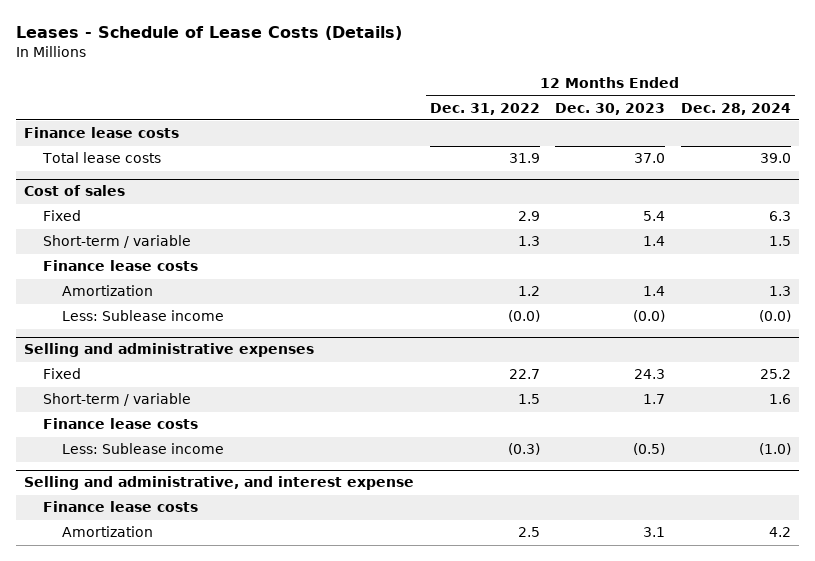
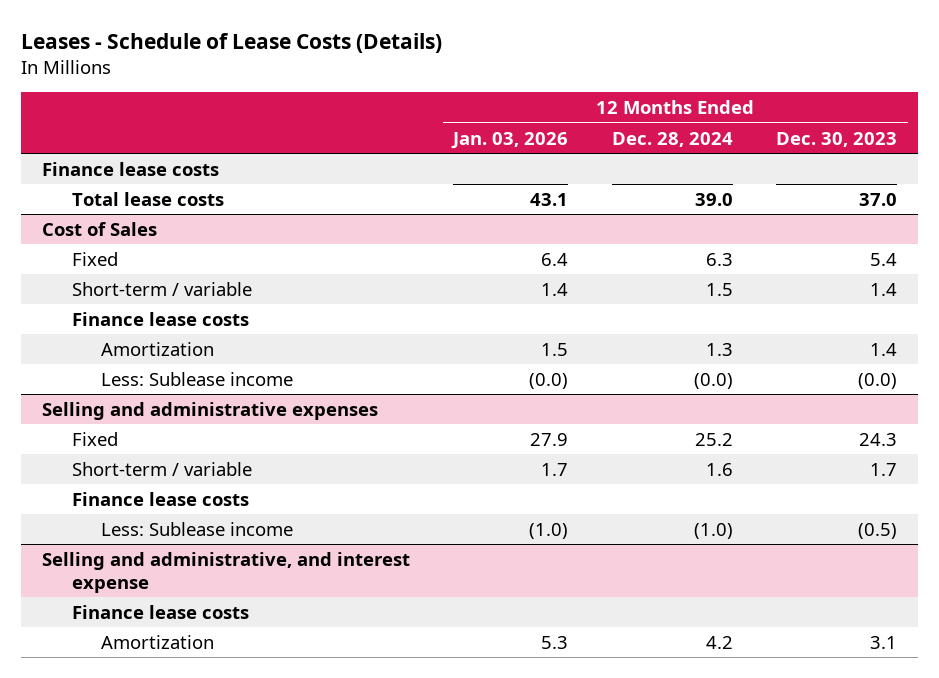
[429,102,540,115] Dec. 31, 2022 -> none
none -> [451,131,569,149] Jan. 03, 2026
[24,185,126,197] Cost of sales -> [42,221,158,236] Cost of Sales

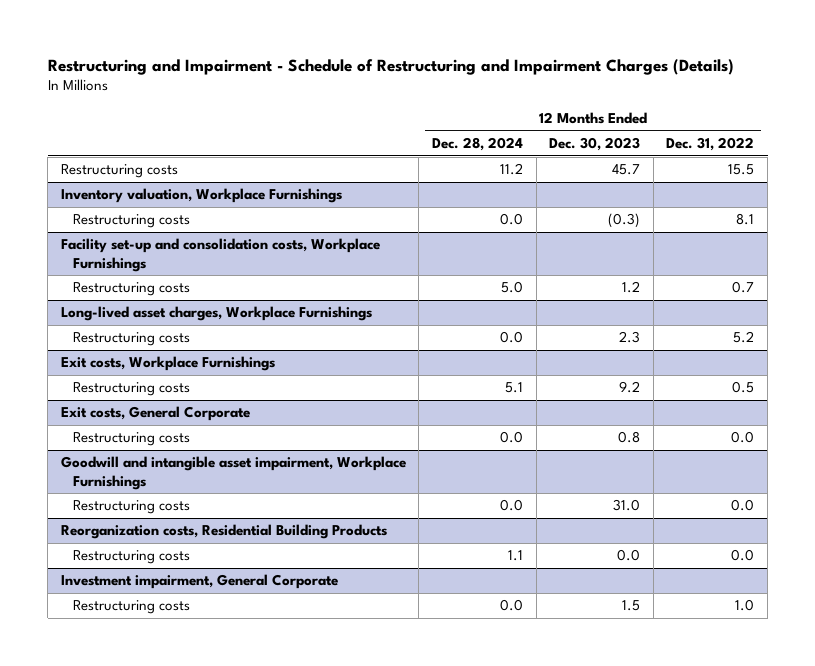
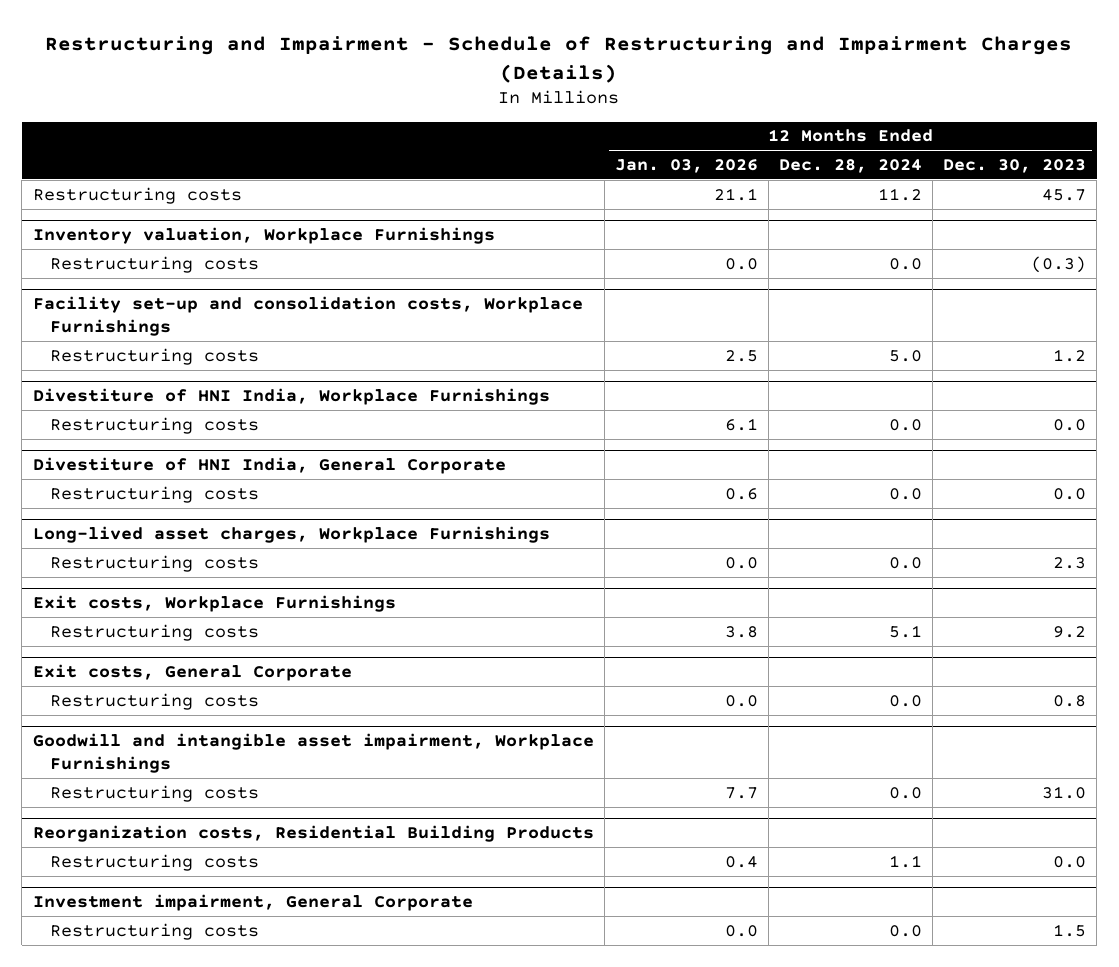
[666,136,755,151] Dec. 31, 2022 -> none
none -> [614,158,758,173] Jan. 03, 2026
none -> [32,388,550,406] Divestiture of HNI India, Workplace Furnishings
none -> [50,416,260,434] Restructuring costs
none -> [32,457,506,475] Divestiture of HNI India, General Corporate
none -> [50,485,260,503] Restructuring costs

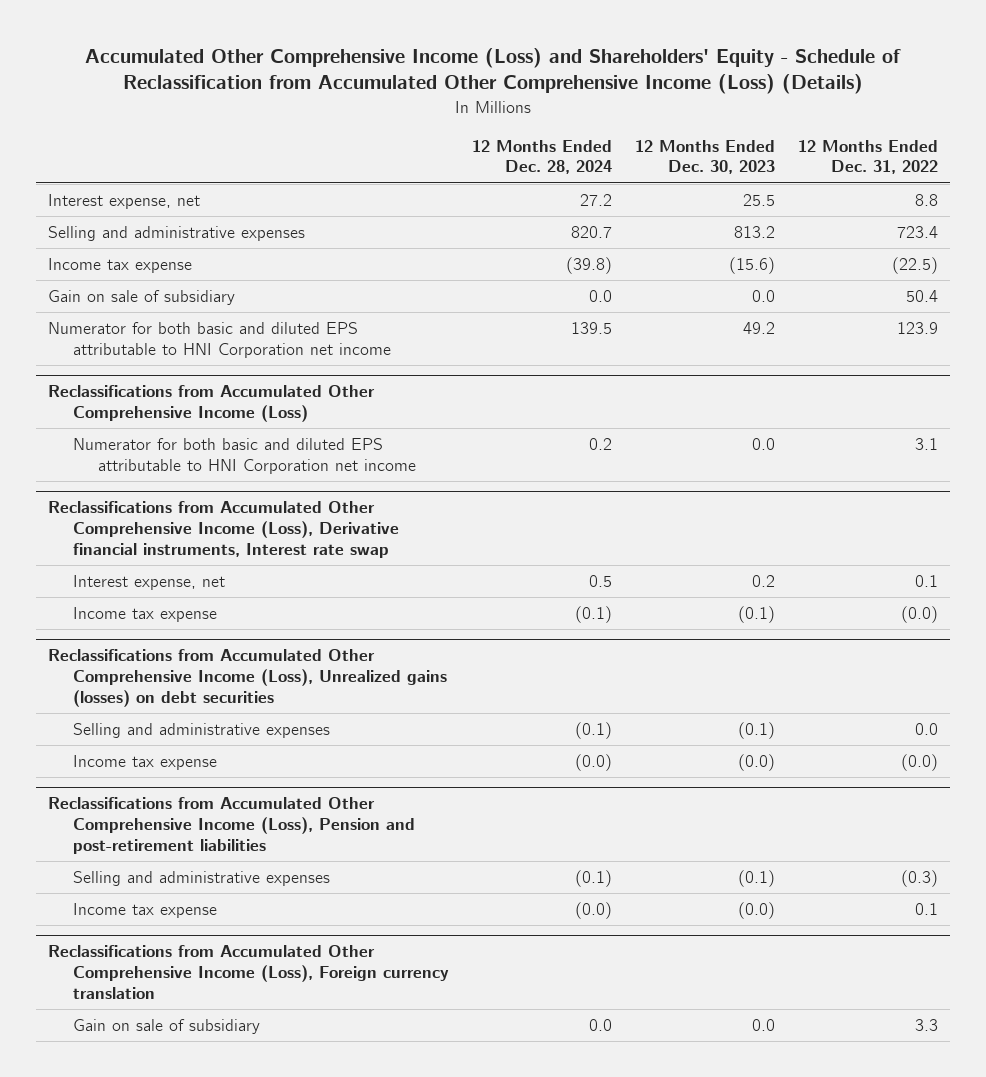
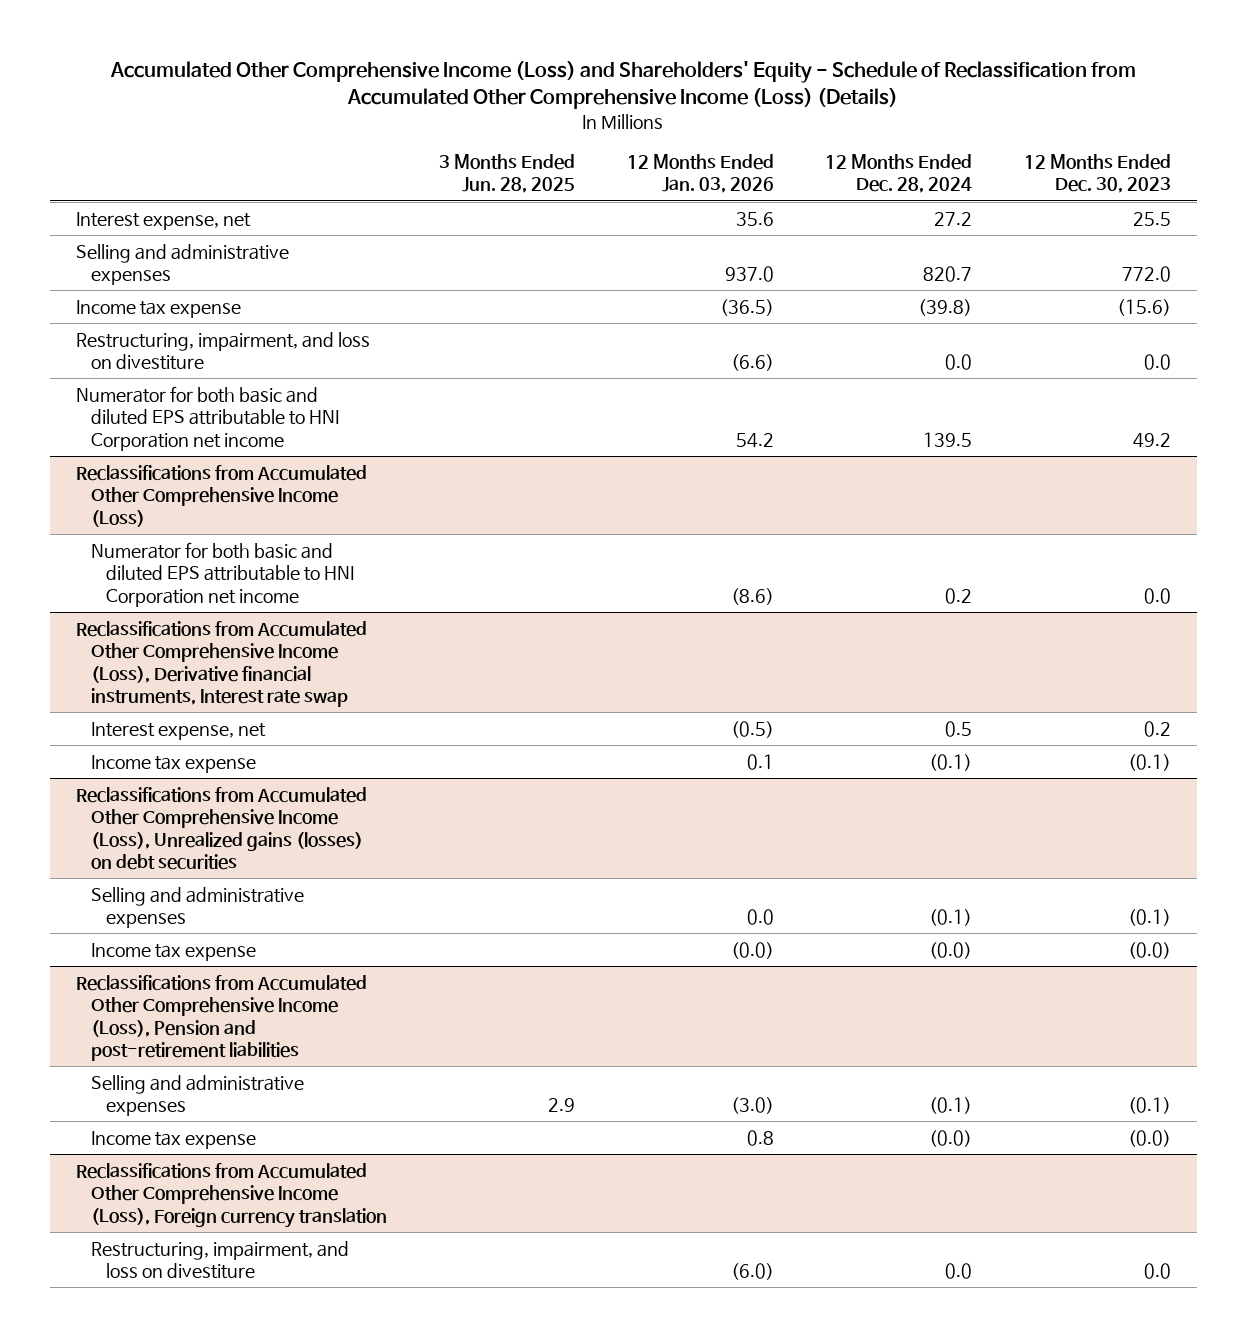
[798,139,939,175] 12 Months Ended Dec. 31, 2022 -> none
none -> [438,154,575,194] 3 Months Ended Jun. 28, 2025
none -> [626,154,774,194] 12 Months Ended Jan. 03, 2026
[734,226,776,239] 813.2 -> [1121,266,1171,283] 772.0
[47,290,235,306] Gain on sale of subsidiary -> [75,331,370,371] Restructuring, impairment, and loss on divestiture
[73,1019,261,1035] Gain on sale of subsidiary -> [91,1240,350,1280] Restructuring, impairment, and loss on divestiture

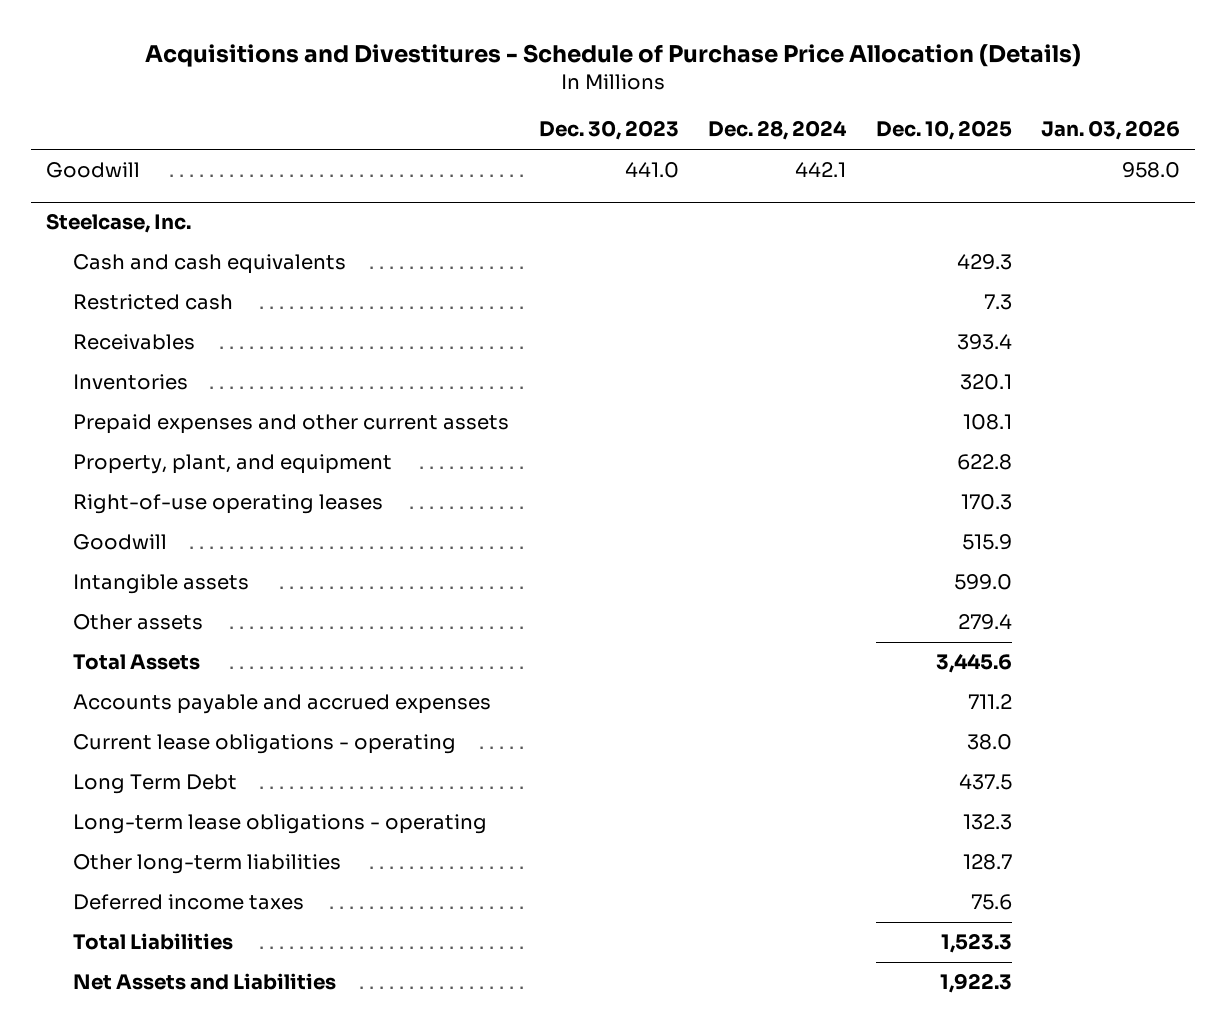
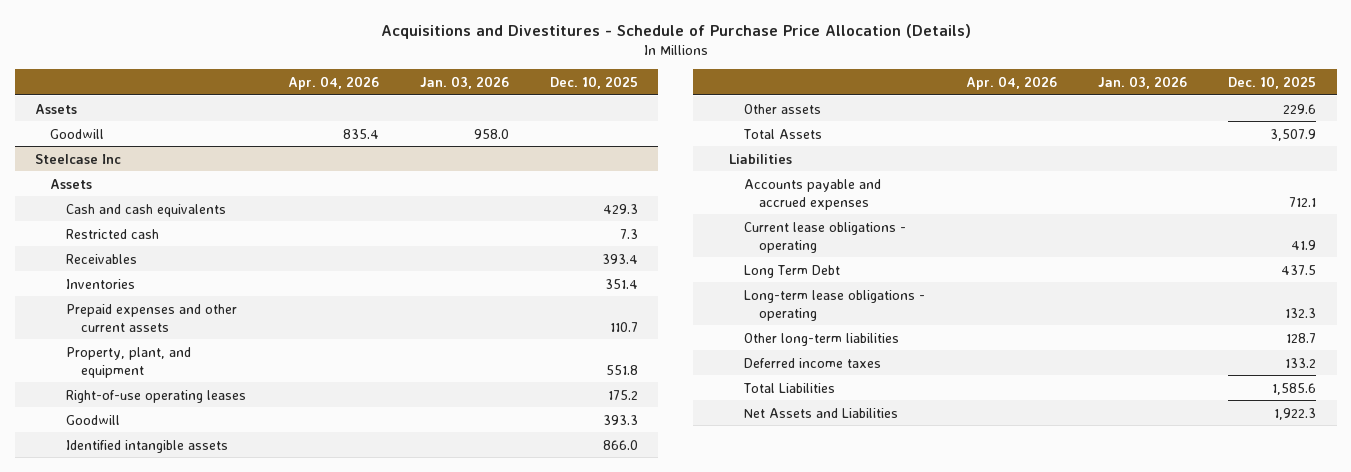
[538,120,679,141] Dec. 30, 2023 -> none
[708,120,848,141] Dec. 28, 2024 -> none
none -> [287,75,379,90] Apr. 04, 2026
none -> [35,103,78,114] Assets
[46,213,192,234] Steelcase, Inc. -> [35,153,122,164] Steelcase Inc
none -> [50,178,93,189] Assets
[959,374,1012,391] 320.1 -> [604,278,638,289] 351.4
[962,414,1012,431] 108.1 -> [609,321,638,332] 110.7
[956,454,1012,471] 622.8 -> [605,364,638,375] 551.8
[960,494,1012,511] 170.3 -> [607,389,638,400] 175.2
[961,534,1012,551] 515.9 -> [602,414,638,425] 393.3
[73,574,250,595] Intangible assets -> [65,439,228,453] Identified intangible assets
[953,574,1012,591] 599.0 -> [602,439,638,450] 866.0
[957,614,1012,631] 279.4 -> [1283,103,1317,114] 229.6
[935,653,1012,674] 3,445.6 -> [1270,128,1317,141] 3,507.9
none -> [728,153,792,164] Liabilities
[967,694,1012,710] 711.2 -> [1289,196,1317,207] 712.1
[966,734,1012,751] 38.0 -> [1291,239,1317,250] 41.9
[970,894,1012,911] 75.6 -> [1285,357,1317,368] 133.2
[940,933,1012,954] 1,523.3 -> [1272,382,1317,395] 1,585.6

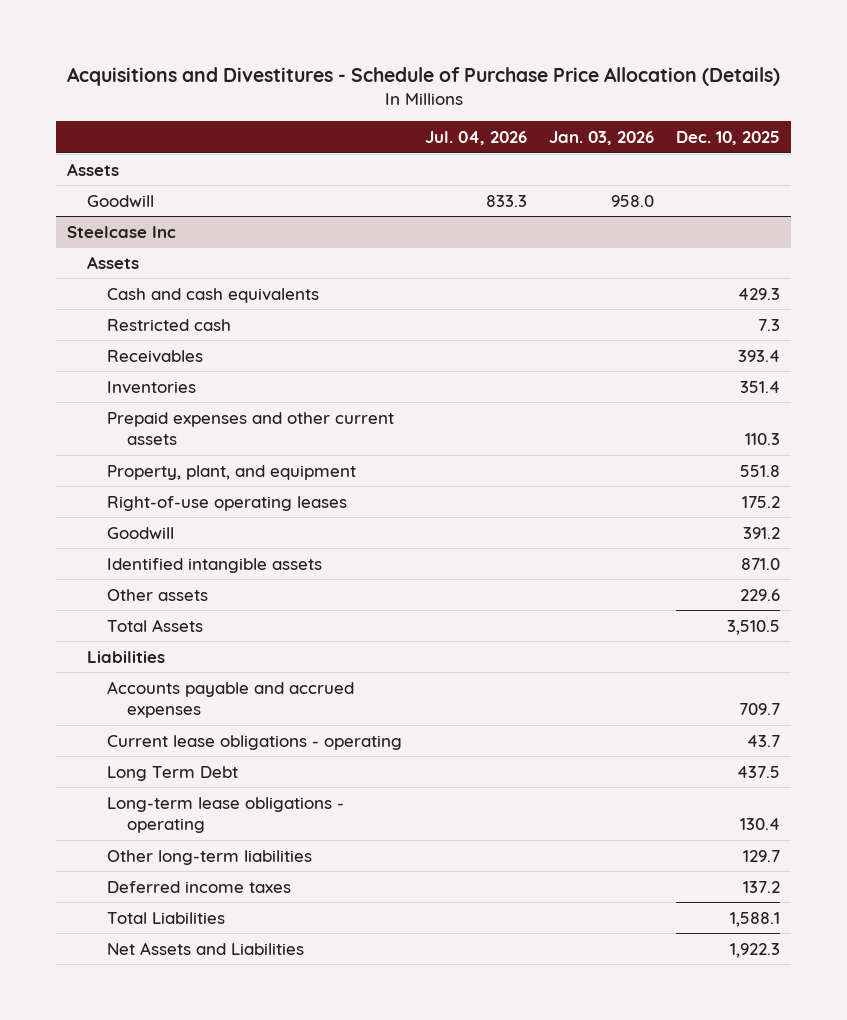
[287,75,379,90] Apr. 04, 2026 -> none
none -> [424,131,527,146] Jul. 04, 2026
[609,321,638,332] 110.7 -> [744,433,780,446] 110.3
[602,414,638,425] 393.3 -> [742,526,780,539] 391.2
[602,439,638,450] 866.0 -> [740,557,780,570] 871.0
[1270,128,1317,141] 3,507.9 -> [726,619,780,635] 3,510.5
[1289,196,1317,207] 712.1 -> [738,703,780,716] 709.7
[1291,239,1317,250] 41.9 -> [746,734,780,747] 43.7
[1285,307,1317,318] 132.3 -> [739,818,780,831] 130.4
[1286,332,1317,343] 128.7 -> [742,849,780,862] 129.7
[1285,357,1317,368] 133.2 -> [742,880,780,893] 137.2
[1272,382,1317,395] 1,585.6 -> [729,911,780,927] 1,588.1

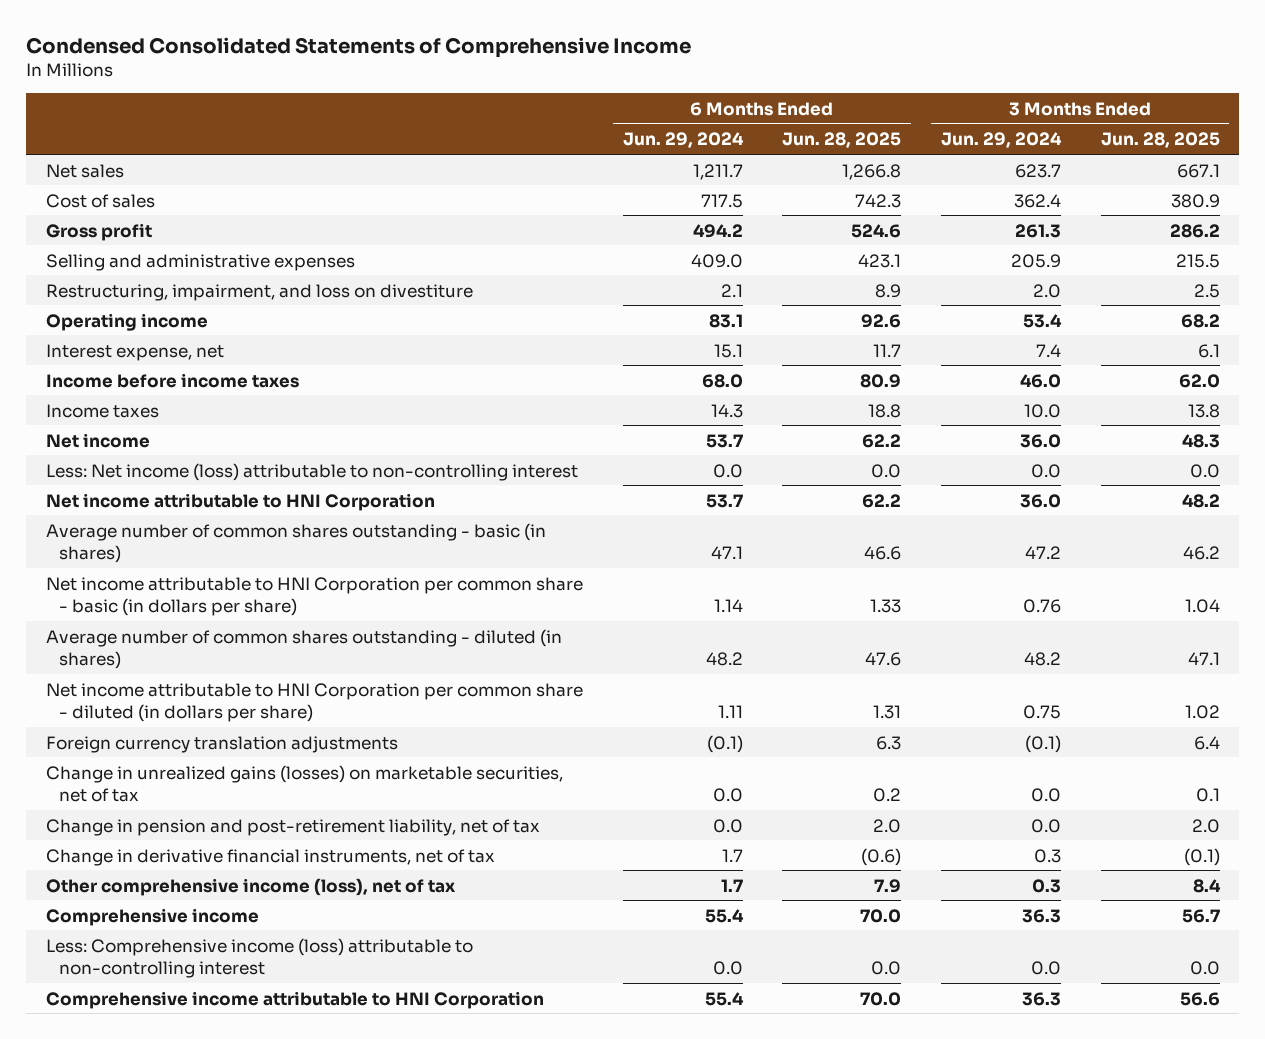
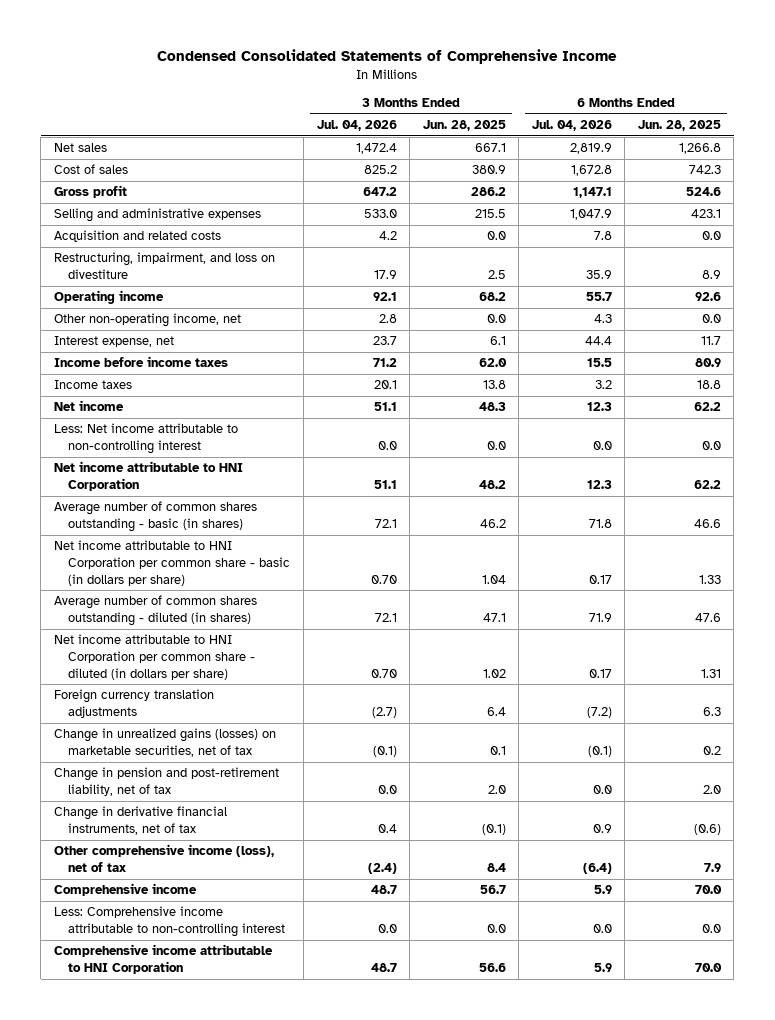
[622,132,744,149] Jun. 29, 2024 -> none
[940,132,1062,149] Jun. 29, 2024 -> none
none -> [316,120,397,132] Jul. 04, 2026
none -> [531,120,612,132] Jul. 04, 2026
none -> [53,230,221,243] Acquisition and related costs
none -> [53,313,241,328] Other non-operating income, net
[45,462,578,481] Less: Net income (loss) attributable to non-controlling interest -> [53,423,238,455] Less: Net income attributable to non-controlling interest
[45,937,473,978] Less: Comprehensive income (loss) attributable to non-controlling interest -> [53,906,286,938] Less: Comprehensive income attributable to non-controlling interest

